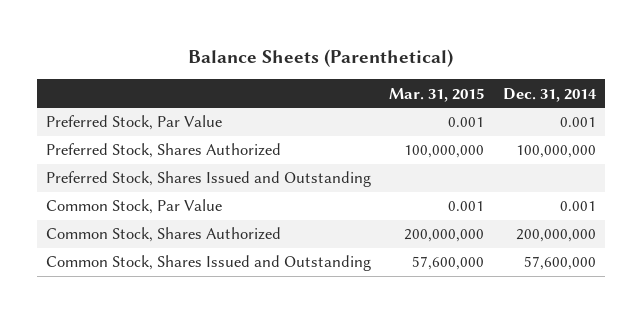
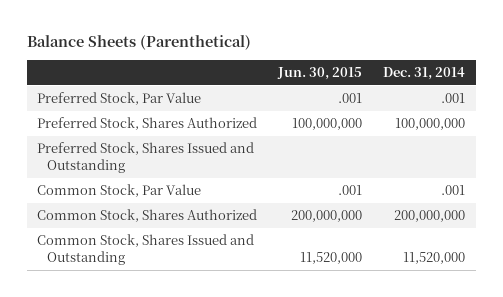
[389,87,485,102] Mar. 31, 2015 -> none
none -> [277,66,363,80] Jun. 30, 2015
[559,117,596,128] 0.001 -> [441,93,466,104] .001
[559,201,596,212] 0.001 -> [441,185,466,196] .001
[523,256,596,271] 57,600,000 -> [403,251,466,264] 11,520,000

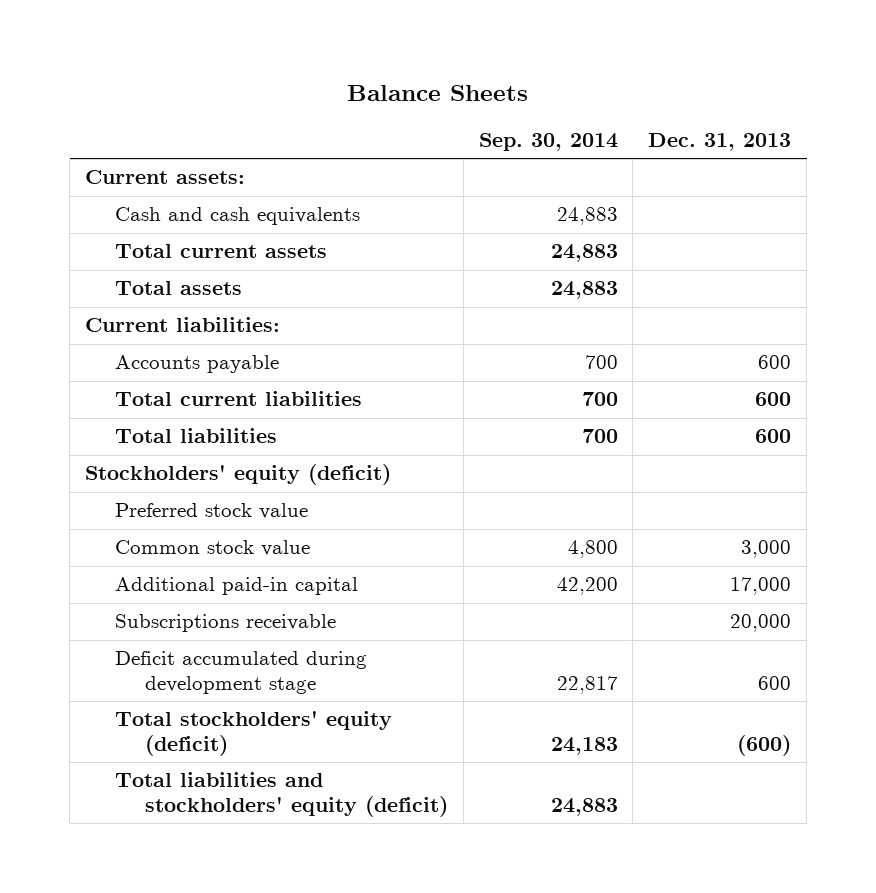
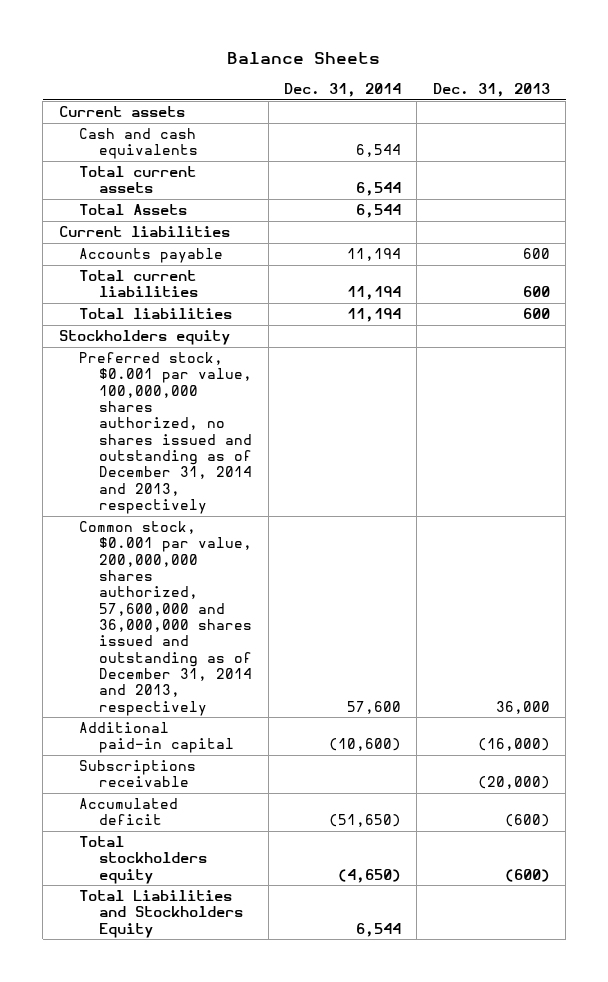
[478,132,618,151] Sep. 30, 2014 -> none
none -> [283,83,401,98] Dec. 31, 2014
[84,170,245,185] Current assets: -> [58,106,185,118] Current assets
[114,281,242,296] Total assets -> [78,204,187,216] Total Assets
[84,317,280,333] Current liabilities: -> [58,226,230,238] Current liabilities
[114,540,310,557] Common stock value -> none
[114,651,367,694] Deficit accumulated during development stage -> none
[84,464,391,486] Stockholders' equity (deficit) -> [58,330,230,346] Stockholders equity
[114,503,308,520] Preferred stock value -> [78,352,253,515] Preferred stock, $0.001 par value, 100,000,000 shares authorized, no shares issued and outstanding as of December 31, 2014 and 2013, respectively
none -> [78,521,253,716] Common stock, $0.001 par value, 200,000,000 shares authorized, 57,600,000 and 36,000,000 shares issued and outstanding as of December 31, 2014 and 2013, respectively
[730,577,792,596] 17,000 -> [477,738,550,752] (16,000)
[730,614,792,633] 20,000 -> [477,776,550,790] (20,000)
none -> [78,798,178,826] Accumulated deficit
[114,711,392,756] Total stockholders' equity (deficit) -> [78,836,208,884] Total stockholders equity
[114,772,449,817] Total liabilities and stockholders' equity (deficit) -> [78,890,244,938] Total Liabilities and Stockholders Equity

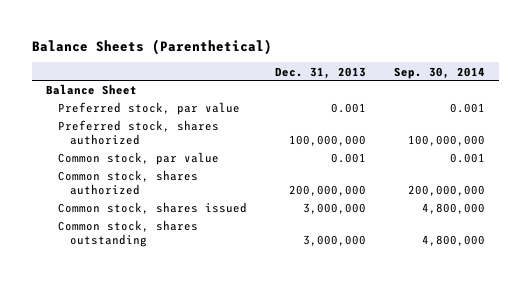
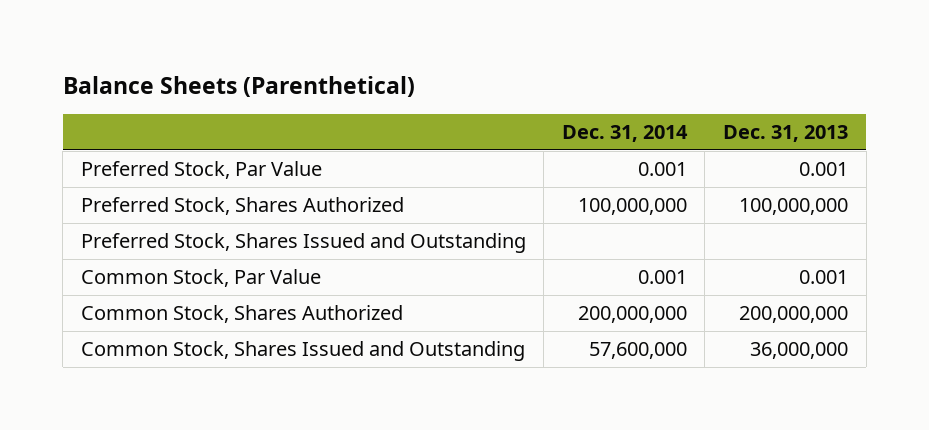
[393,66,485,79] Sep. 30, 2014 -> none
none -> [561,125,688,143] Dec. 31, 2014
[46,84,138,96] Balance Sheet -> none
[58,220,199,247] Common stock, shares outstanding -> none
[58,102,241,116] Preferred stock, par value -> [80,161,322,180] Preferred Stock, Par Value
[58,120,220,145] Preferred stock, shares authorized -> [80,197,404,216] Preferred Stock, Shares Authorized
none -> [80,233,526,254] Preferred Stock, Shares Issued and Outstanding
[58,152,220,166] Common stock, par value -> [80,269,321,288] Common Stock, Par Value
[58,170,199,195] Common stock, shares authorized -> [80,305,403,324] Common Stock, Shares Authorized
[58,202,248,215] Common stock, shares issued -> [80,341,525,362] Common Stock, Shares Issued and Outstanding
[303,203,367,215] 3,000,000 -> [750,342,849,360] 36,000,000

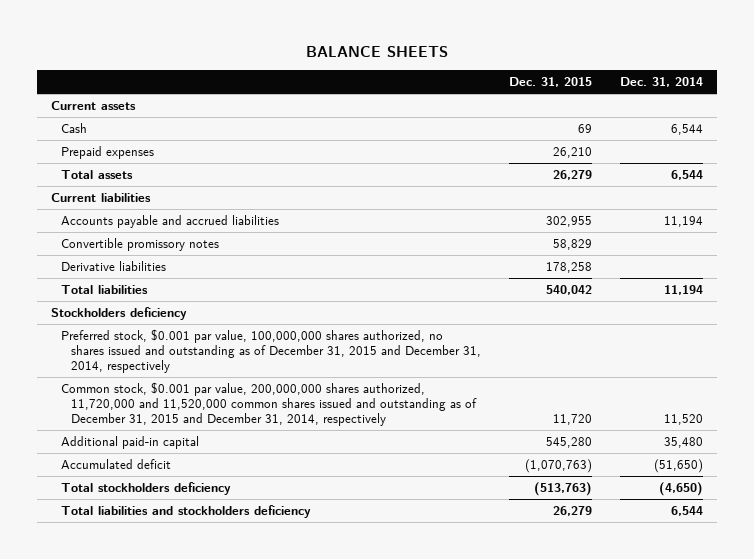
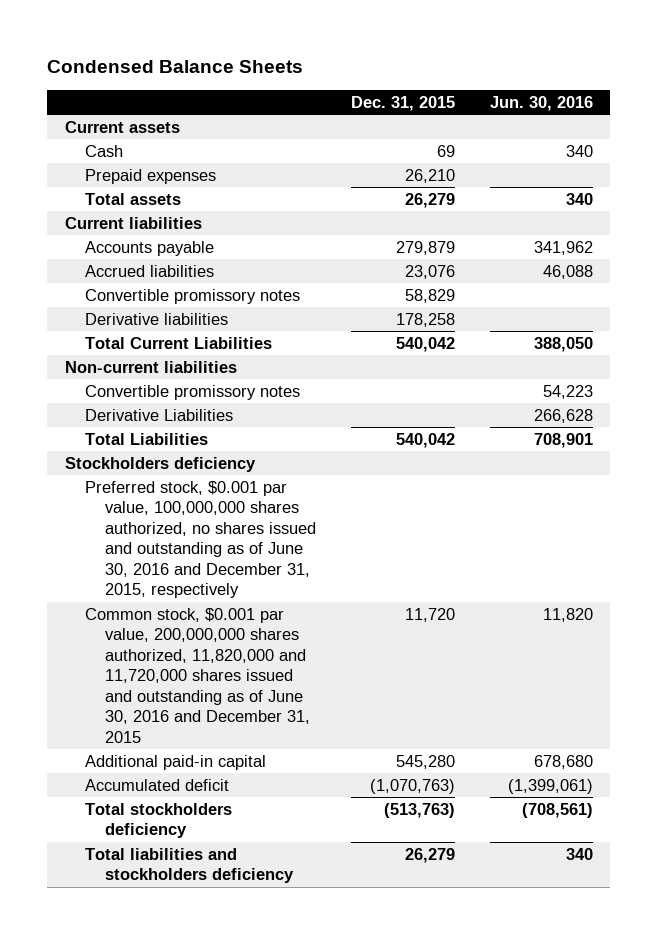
[305,46,448,58] BALANCE SHEETS -> [47,60,304,74] Condensed Balance Sheets
[619,77,703,88] Dec. 31, 2014 -> none
none -> [489,95,593,111] Jun. 30, 2016
[61,215,280,229] Accounts payable and accrued liabilities -> [84,240,214,256] Accounts payable
[545,216,592,228] 302,955 -> [395,240,455,255] 279,879
none -> [84,264,214,277] Accrued liabilities
none -> [84,336,272,349] Total Current Liabilities
none -> [64,360,237,373] Non-current liabilities
none -> [84,384,300,400] Convertible promissory notes
none -> [84,408,233,421] Derivative Liabilities
[61,285,149,295] Total liabilities -> [84,432,208,445] Total Liabilities
[61,329,482,373] Preferred stock, $0.001 par value, 100,000,000 shares authorized, no shares issued and outstanding as of December 31, 2015 and December 31, 2014, respectively -> [84,480,317,599] Preferred stock, $0.001 par value, 100,000,000 shares authorized, no shares issued and outstanding as of June 30, 2016 and December 31, 2015, respectively
[61,382,478,426] Common stock, $0.001 par value, 200,000,000 shares authorized, 11,720,000 and 11,520,000 common shares issued and outstanding as of December 31, 2015 and December 31, 2014, respectively -> [84,607,311,743] Common stock, $0.001 par value, 200,000,000 shares authorized, 11,820,000 and 11,720,000 shares issued and outstanding as of June 30, 2016 and December 31, 2015

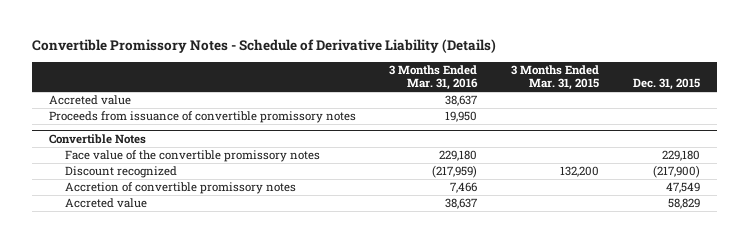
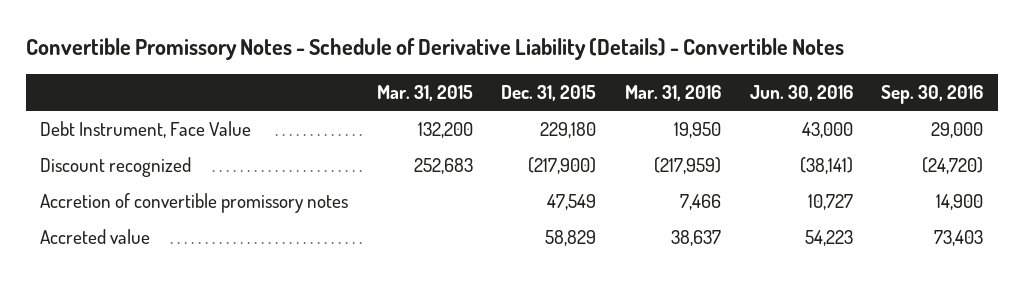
[31,38,496,53] Convertible Promissory Notes - Schedule of Derivative Liability (Details) -> [25,38,844,61] Convertible Promissory Notes - Schedule of Derivative Liability (Details) - Convertible Notes
[389,64,479,91] 3 Months Ended Mar. 31, 2016 -> none
[511,64,600,91] 3 Months Ended Mar. 31, 2015 -> none
none -> [376,85,473,102] Mar. 31, 2015
none -> [625,85,722,102] Mar. 31, 2016
none -> [749,85,853,102] Jun. 30, 2016
none -> [881,85,984,105] Sep. 30, 2016
[48,95,131,106] Accreted value -> none
[48,111,356,124] Proceeds from issuance of convertible promissory notes -> none
[48,134,146,145] Convertible Notes -> none
[64,150,320,163] Face value of the convertible promissory notes -> [39,121,251,139] Debt Instrument, Face Value

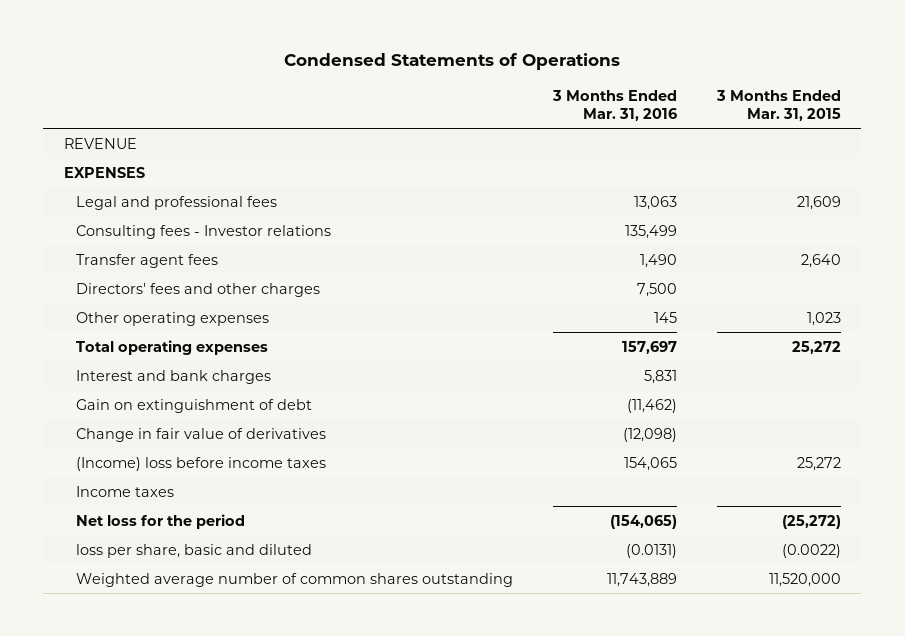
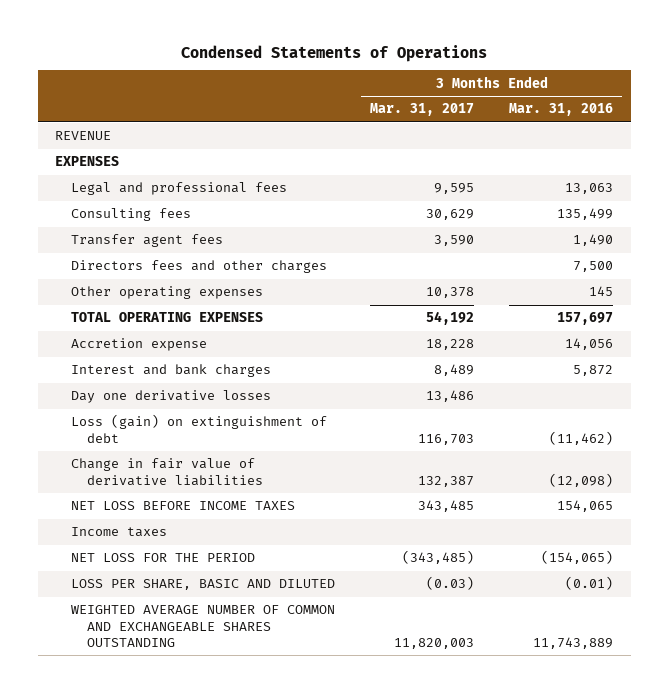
[716,89,842,121] 3 Months Ended Mar. 31, 2015 -> none
none -> [370,103,475,117] Mar. 31, 2017
[75,224,331,239] Consulting fees - Investor relations -> [70,208,191,222] Consulting fees
[75,282,320,297] Directors' fees and other charges -> [70,260,327,274] Directors fees and other charges
[75,339,268,355] Total operating expenses -> [70,312,263,323] TOTAL OPERATING EXPENSES
none -> [70,338,207,352] Accretion expense
[643,369,677,384] 5,831 -> [573,365,614,377] 5,872
none -> [70,390,271,404] Day one derivative losses
[75,398,312,413] Gain on extinguishment of debt -> [70,414,327,443] Loss (gain) on extinguishment of debt
[75,427,326,442] Change in fair value of derivatives -> [70,458,263,486] Change in fair value of derivative liabilities
[75,456,326,471] (Income) loss before income taxes -> [70,501,295,511] NET LOSS BEFORE INCOME TAXES
[75,513,245,529] Net loss for the period -> [70,553,255,563] NET LOSS FOR THE PERIOD
[75,543,312,558] loss per share, basic and diluted -> [70,579,335,591] LOSS PER SHARE, BASIC AND DILUTED
[625,543,677,558] (0.0131) -> [565,576,614,591] (0.01)
[75,572,513,587] Weighted average number of common shares outstanding -> [70,605,335,647] WEIGHTED AVERAGE NUMBER OF COMMON AND EXCHANGEABLE SHARES OUTSTANDING

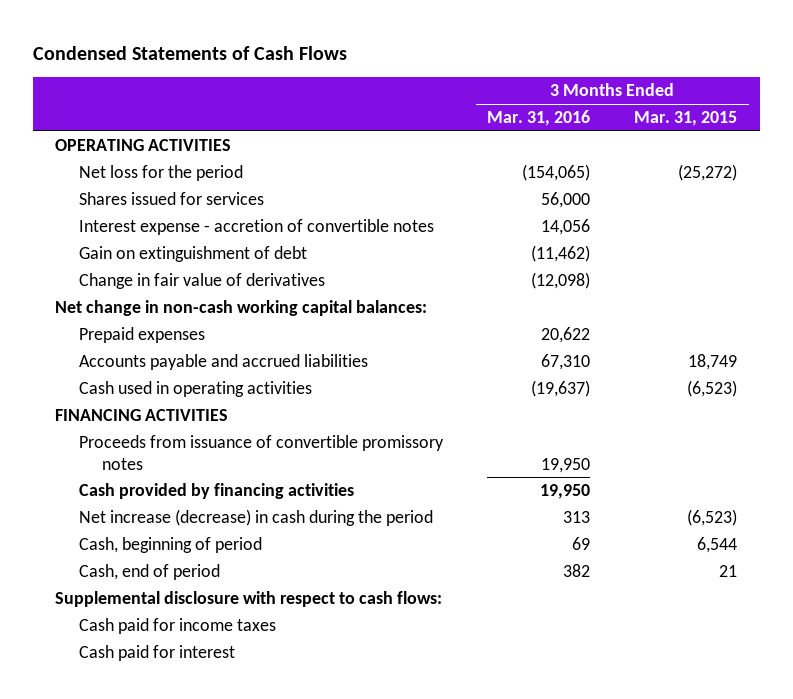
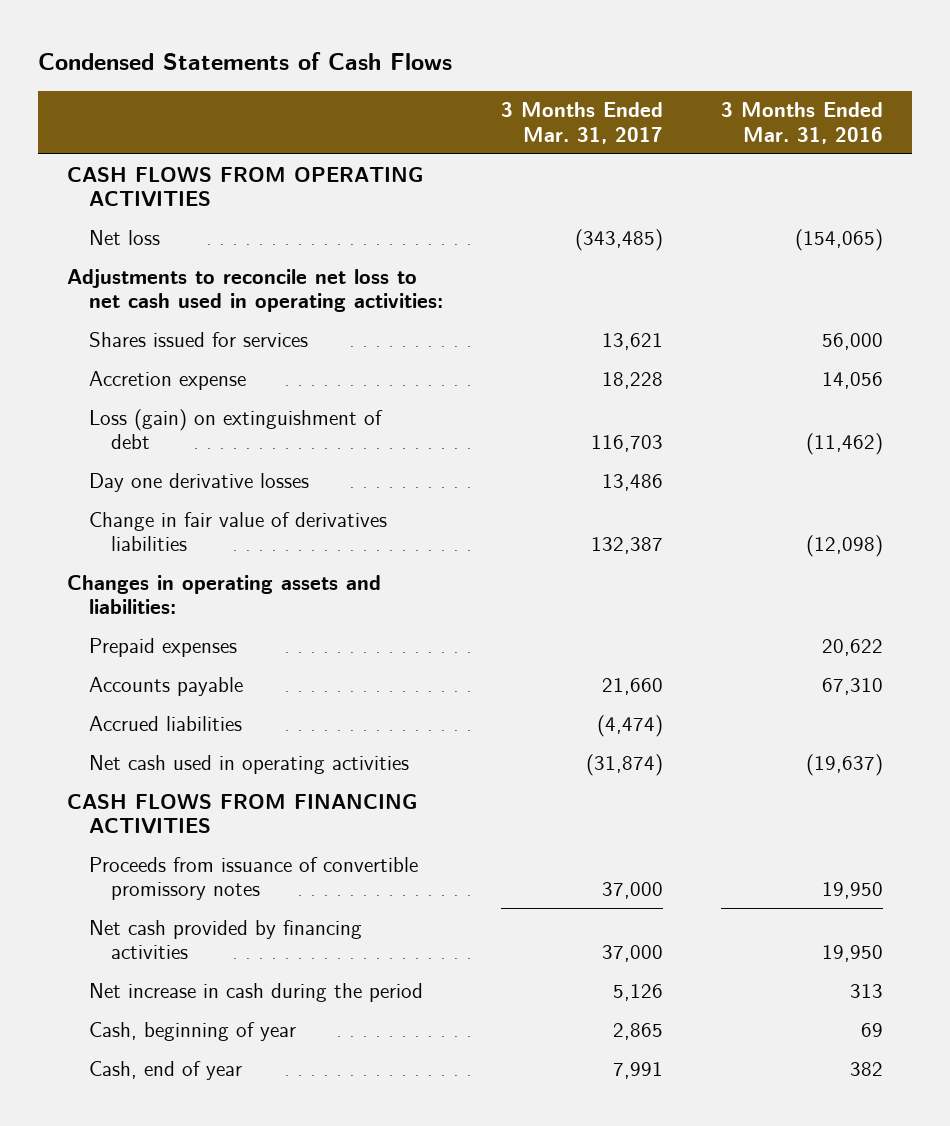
[634,111,738,127] Mar. 31, 2015 -> none
none -> [500,102,663,144] 3 Months Ended Mar. 31, 2017
[55,139,232,152] OPERATING ACTIVITIES -> [66,166,423,207] CASH FLOWS FROM OPERATING ACTIVITIES
[78,165,243,182] Net loss for the period -> [88,229,160,245] Net loss
none -> [66,268,443,312] Adjustments to reconcile net loss to net cash used in operating activities:
[78,219,434,236] Interest expense - accretion of convertible notes -> [88,370,246,390] Accretion expense
[78,246,307,263] Gain on extinguishment of debt -> [88,408,383,449] Loss (gain) on extinguishment of debt
none -> [88,472,309,492] Day one derivative losses
[78,273,325,290] Change in fair value of derivatives -> [88,511,387,551] Change in fair value of derivatives liabilities
[55,300,428,317] Net change in non-cash working capital balances: -> [66,574,381,614] Changes in operating assets and liabilities:
[78,354,368,371] Accounts payable and accrued liabilities -> [88,676,243,696] Accounts payable
none -> [88,715,242,731] Accrued liabilities
[78,381,312,398] Cash used in operating activities -> [88,754,409,774] Net cash used in operating activities
[55,409,229,422] FINANCING ACTIVITIES -> [66,793,417,834] CASH FLOWS FROM FINANCING ACTIVITIES
[55,591,443,608] Supplemental disclosure with respect to cash flows: -> none
[78,618,276,635] Cash paid for income taxes -> none
[78,645,235,662] Cash paid for interest -> none
[78,483,354,500] Cash provided by financing activities -> [88,919,362,959] Net cash provided by financing activities
[78,509,433,527] Net increase (decrease) in cash during the period -> [88,982,423,1002] Net increase in cash during the period
[78,537,262,554] Cash, beginning of period -> [88,1021,296,1041] Cash, beginning of year
[78,564,220,581] Cash, end of period -> [88,1060,242,1080] Cash, end of year

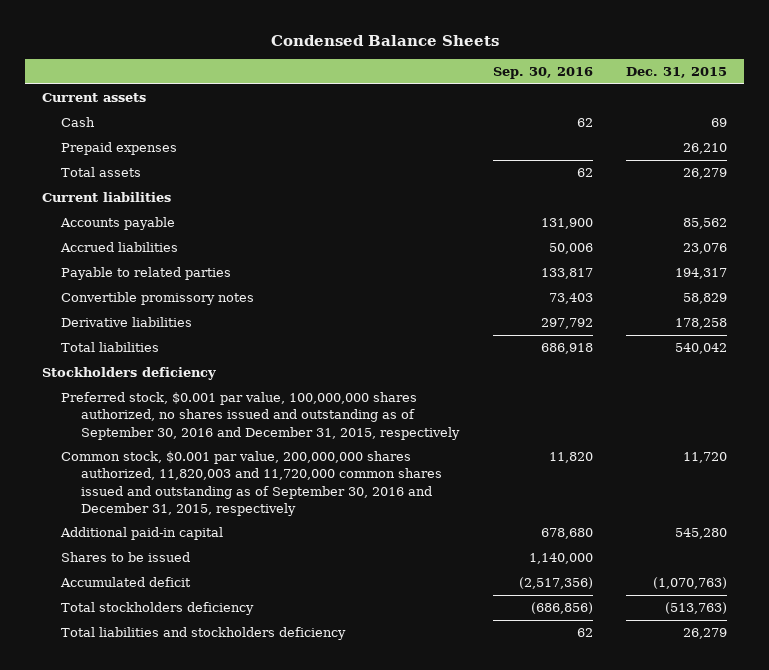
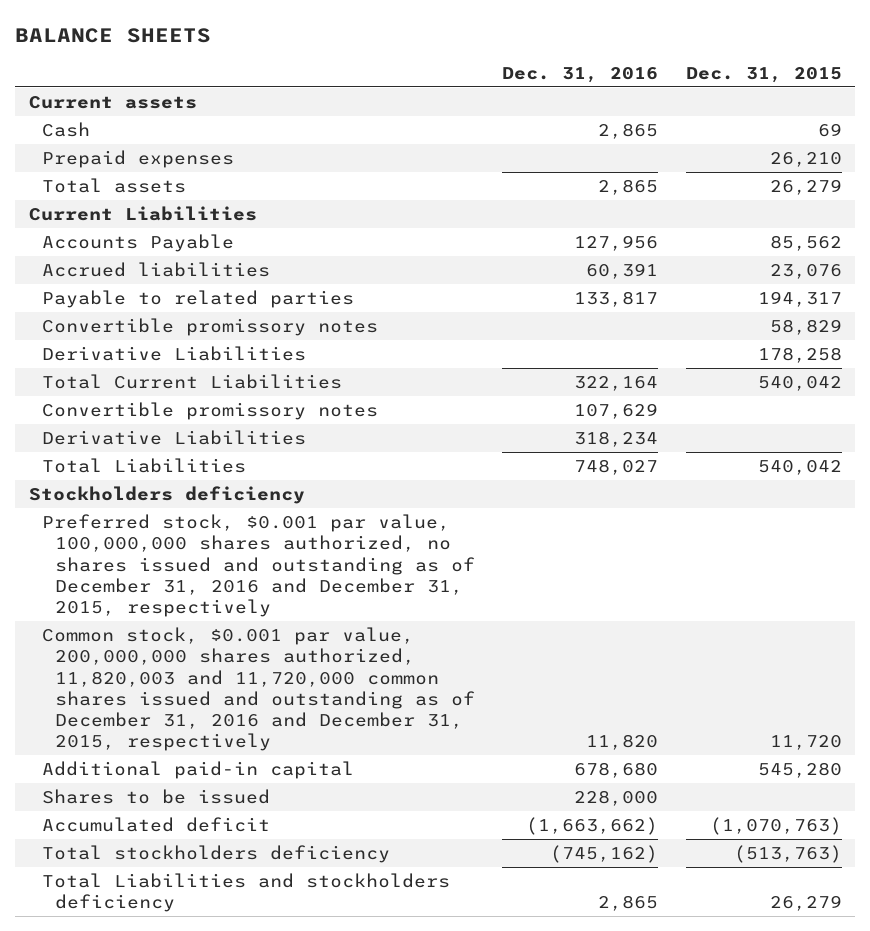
[270,34,499,46] Condensed Balance Sheets -> [15,27,212,43] BALANCE SHEETS
[492,67,593,80] Sep. 30, 2016 -> none
none -> [502,66,659,83] Dec. 31, 2016
[41,192,171,203] Current liabilities -> [28,205,257,221] Current Liabilities
[60,217,176,231] Accounts payable -> [41,233,234,252] Accounts Payable
[61,317,193,328] Derivative liabilities -> [41,345,306,361] Derivative Liabilities
none -> [41,373,342,389] Total Current Liabilities
none -> [41,401,378,420] Convertible promissory notes
none -> [41,429,306,445] Derivative Liabilities
[61,342,160,353] Total liabilities -> [41,457,246,473] Total Liabilities
[61,392,460,440] Preferred stock, $0.001 par value, 100,000,000 shares authorized, no shares issued and outstanding as of September 30, 2016 and December 31, 2015, respectively -> [41,513,475,618] Preferred stock, $0.001 par value, 100,000,000 shares authorized, no shares issued and outstanding as of December 31, 2016 and December 31, 2015, respectively
[61,451,442,516] Common stock, $0.001 par value, 200,000,000 shares authorized, 11,820,003 and 11,720,000 common shares issued and outstanding as of September 30, 2016 and December 31, 2015, respectively -> [41,626,475,752] Common stock, $0.001 par value, 200,000,000 shares authorized, 11,820,003 and 11,720,000 common shares issued and outstanding as of December 31, 2016 and December 31, 2015, respectively
[61,627,347,641] Total liabilities and stockholders deficiency -> [41,872,450,913] Total Liabilities and stockholders deficiency

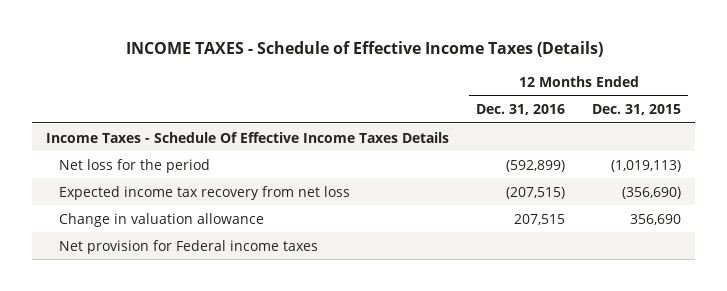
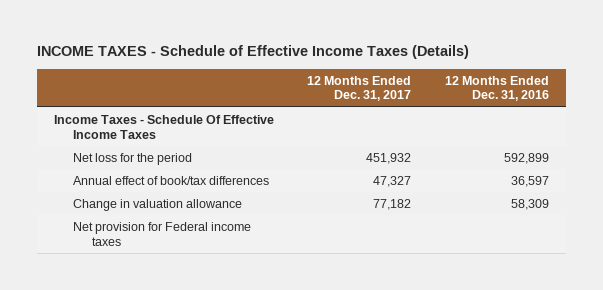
[592,103,682,115] Dec. 31, 2015 -> none
none -> [307,75,412,102] 12 Months Ended Dec. 31, 2017
[59,185,351,200] Expected income tax recovery from net loss -> none
[45,131,449,143] Income Taxes - Schedule Of Effective Income Taxes Details -> [53,114,274,139] Income Taxes - Schedule Of Effective Income Taxes
[506,159,566,172] (592,899) -> [504,152,550,164] 592,899
none -> [73,175,270,185] Annual effect of book/tax differences
[514,213,566,225] 207,515 -> [511,198,550,210] 58,309

